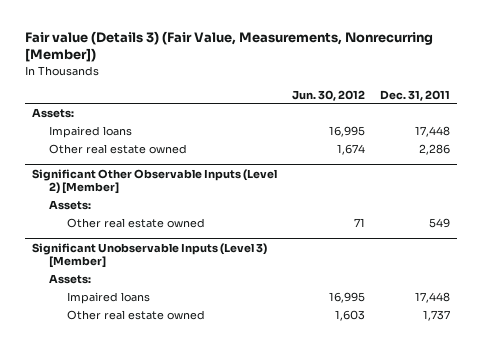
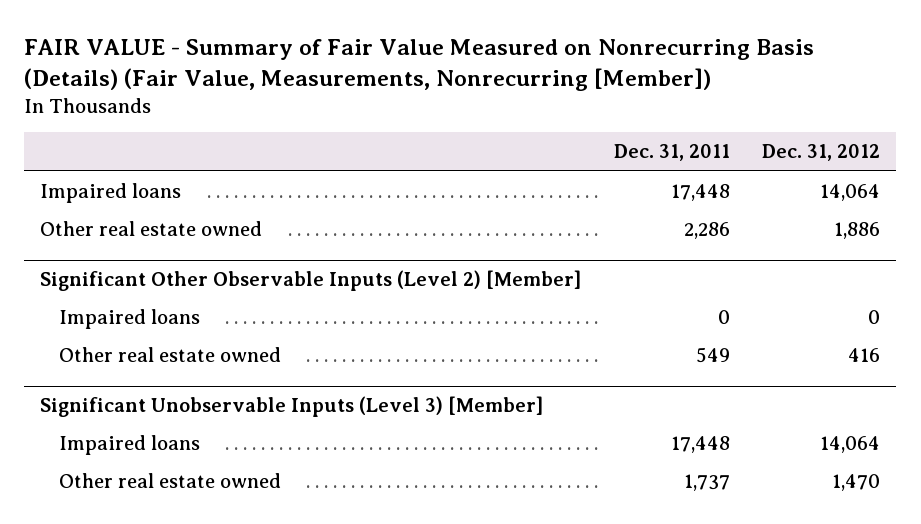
[24,31,433,63] Fair value (Details 3) (Fair Value, Measurements, Nonrecurring [Member]) -> [24,39,815,91] FAIR VALUE - Summary of Fair Value Measured on Nonrecurring Basis (Details) (Fair Value, Measurements, Nonrecurring [Member])
[291,89,365,101] Jun. 30, 2012 -> none
none -> [762,144,881,162] Dec. 31, 2012
[32,107,75,118] Assets: -> none
[49,199,92,210] Assets: -> none
none -> [59,308,201,329] Impaired loans
[49,273,92,284] Assets: -> none

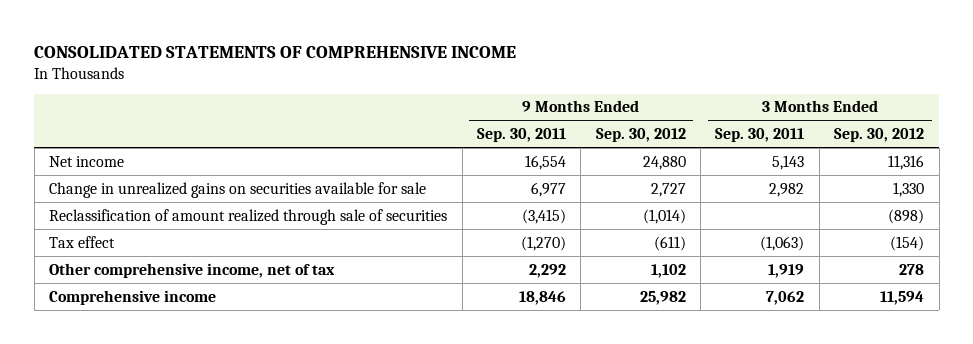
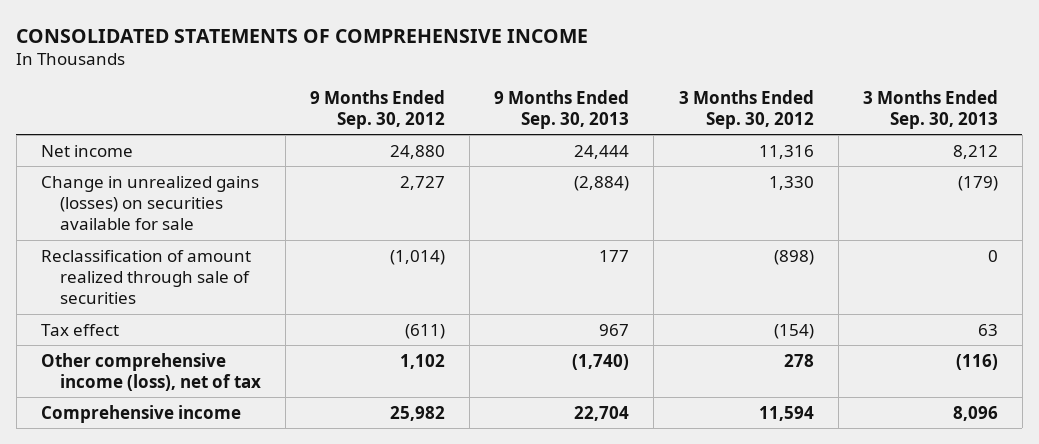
[476,127,566,142] Sep. 30, 2011 -> none
[715,127,805,142] Sep. 30, 2011 -> none
none -> [494,89,630,129] 9 Months Ended Sep. 30, 2013
none -> [862,89,998,129] 3 Months Ended Sep. 30, 2013
[49,181,427,198] Change in unrealized gains on securities available for sale -> [41,175,260,231] Change in unrealized gains (losses) on securities available for sale
[49,262,336,278] Other comprehensive income, net of tax -> [41,352,262,391] Other comprehensive income (loss), net of tax

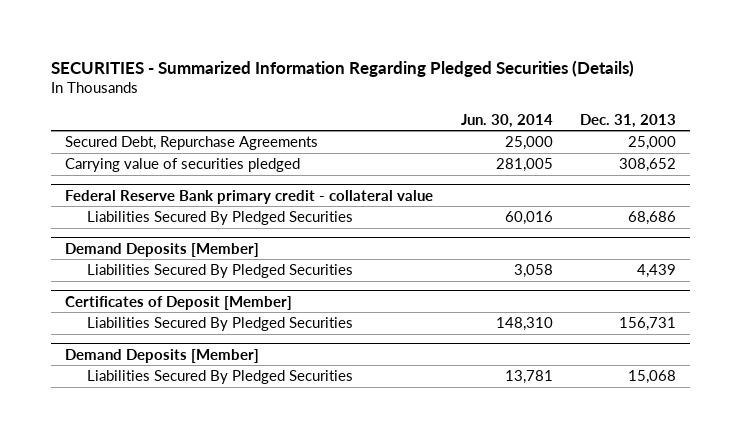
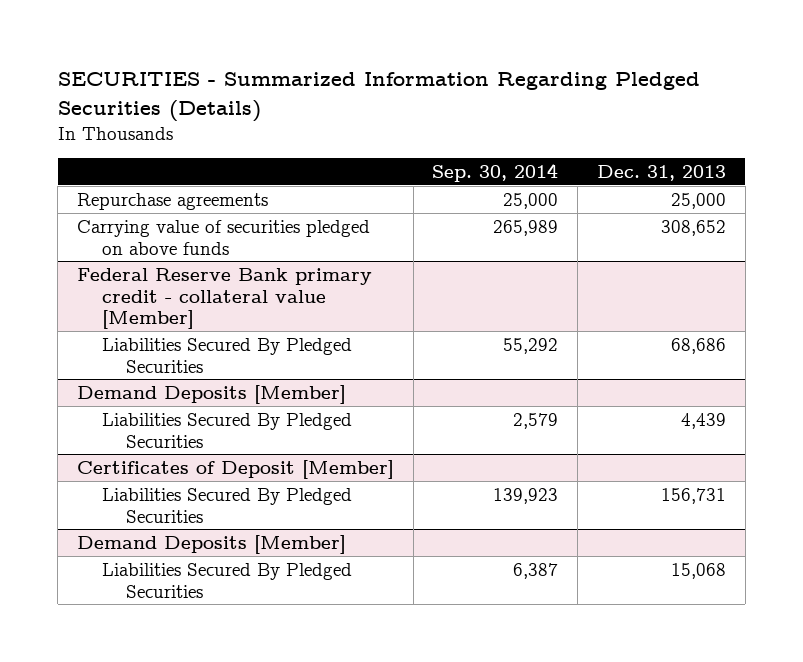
[460,113,553,128] Jun. 30, 2014 -> none
none -> [432,162,559,182] Sep. 30, 2014
[64,136,318,151] Secured Debt, Repurchase Agreements -> [77,192,269,210] Repurchase agreements
[64,158,300,173] Carrying value of securities pledged -> [77,219,371,255] Carrying value of securities pledged on above funds
[64,189,433,204] Federal Reserve Bank primary credit - collateral value -> [77,267,373,330] Federal Reserve Bank primary credit - collateral value [Member]

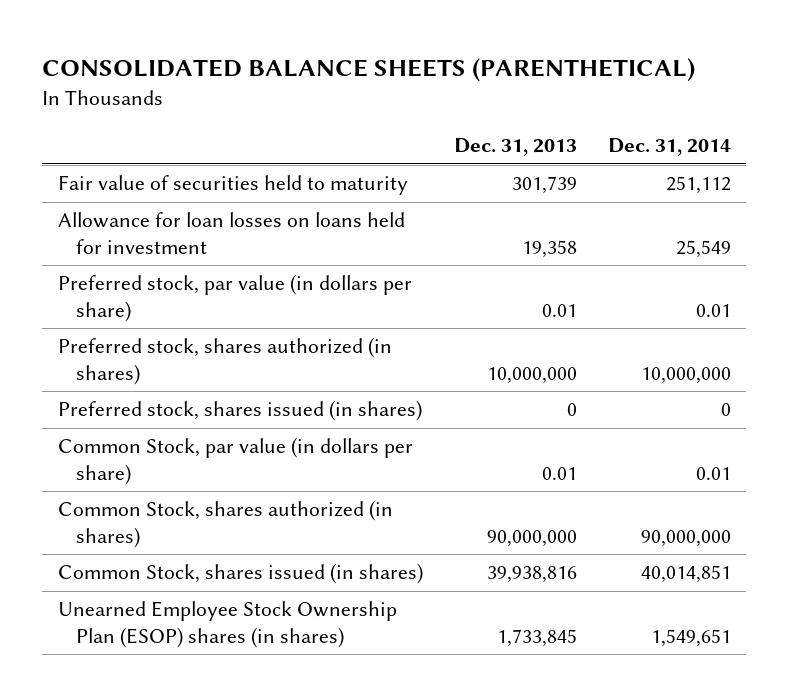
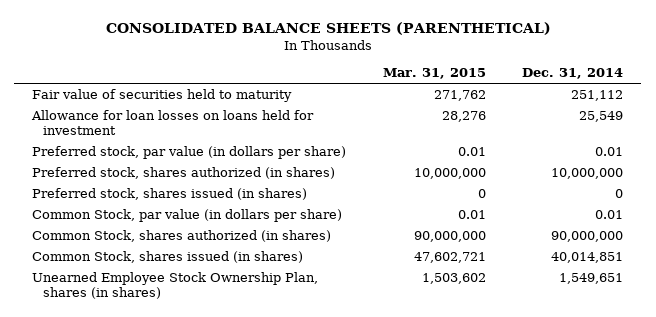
[453,138,577,157] Dec. 31, 2013 -> none
none -> [382,68,486,80] Mar. 31, 2015
[57,601,397,648] Unearned Employee Stock Ownership Plan (ESOP) shares (in shares) -> [32,271,319,299] Unearned Employee Stock Ownership Plan, shares (in shares)

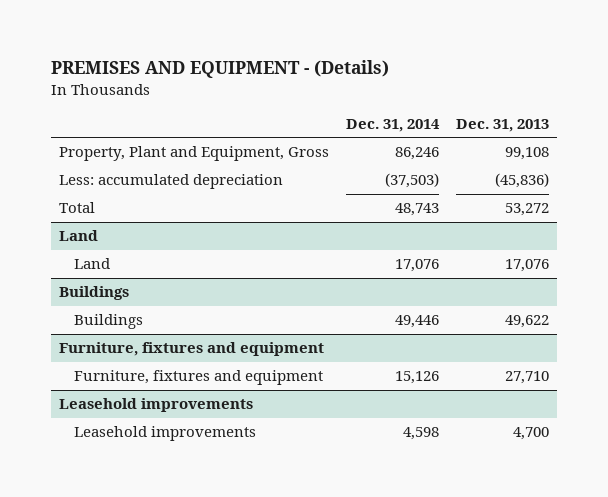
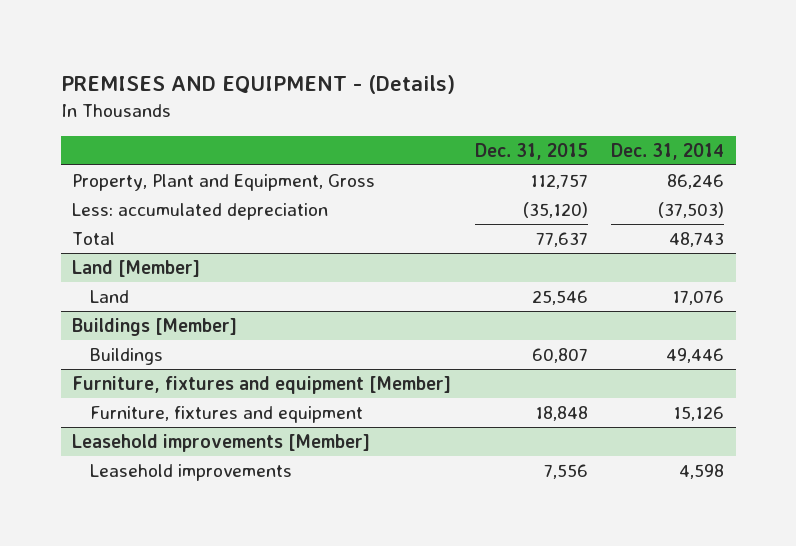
[455,119,549,133] Dec. 31, 2013 -> none
none -> [474,142,588,160] Dec. 31, 2015
[59,230,99,242] Land -> [72,260,201,278] Land [Member]
[59,286,130,301] Buildings -> [72,318,238,337] Buildings [Member]
[59,342,325,357] Furniture, fixtures and equipment -> [72,376,452,395] Furniture, fixtures and equipment [Member]
[59,398,254,413] Leasehold improvements -> [72,434,371,453] Leasehold improvements [Member]

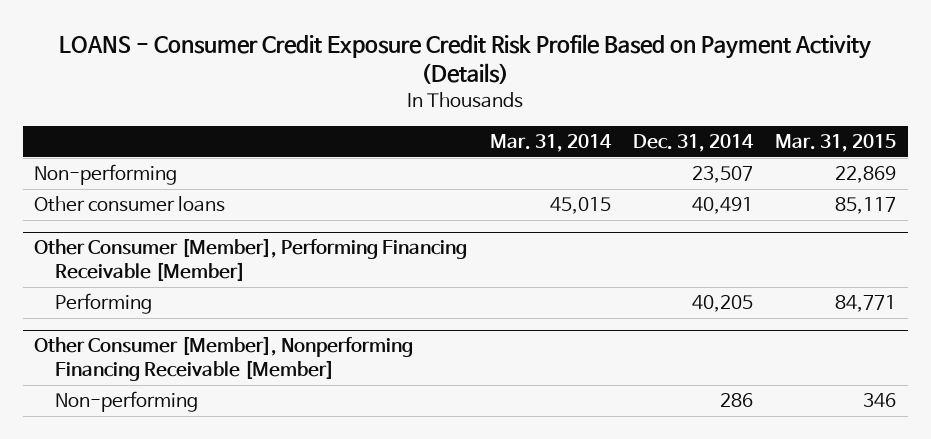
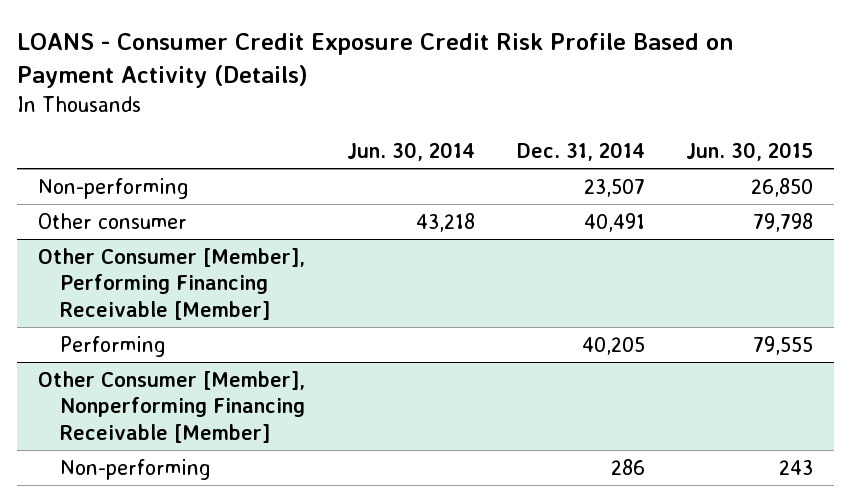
[489,133,612,152] Mar. 31, 2014 -> none
[775,133,897,152] Mar. 31, 2015 -> none
none -> [346,141,475,161] Jun. 30, 2014
none -> [686,141,814,161] Jun. 30, 2015
[34,196,226,213] Other consumer loans -> [38,212,188,229] Other consumer

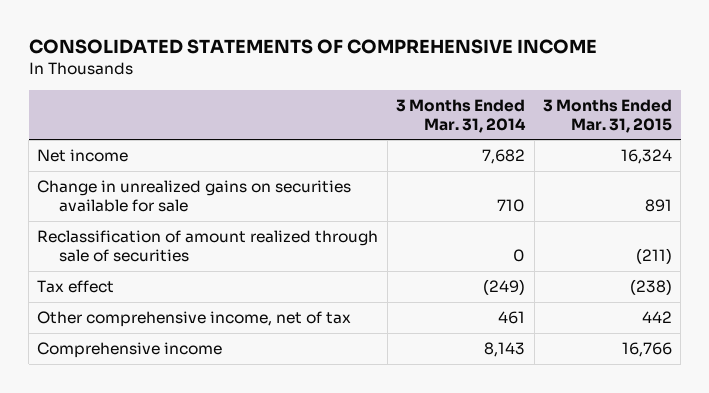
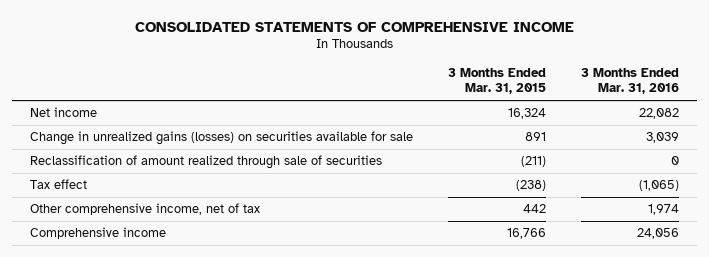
[396,98,527,133] 3 Months Ended Mar. 31, 2014 -> none
none -> [581,68,680,95] 3 Months Ended Mar. 31, 2016
[37,180,352,212] Change in unrealized gains on securities available for sale -> [29,131,413,146] Change in unrealized gains (losses) on securities available for sale

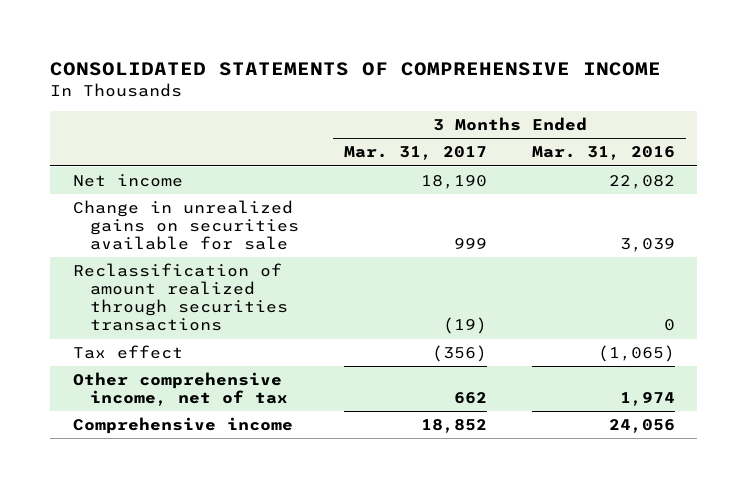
[448,68,547,95] 3 Months Ended Mar. 31, 2015 -> none
none -> [344,146,488,161] Mar. 31, 2017
[29,131,413,146] Change in unrealized gains (losses) on securities available for sale -> [72,200,300,251] Change in unrealized gains on securities available for sale
[29,155,382,170] Reclassification of amount realized through sale of securities -> [72,263,289,332] Reclassification of amount realized through securities transactions

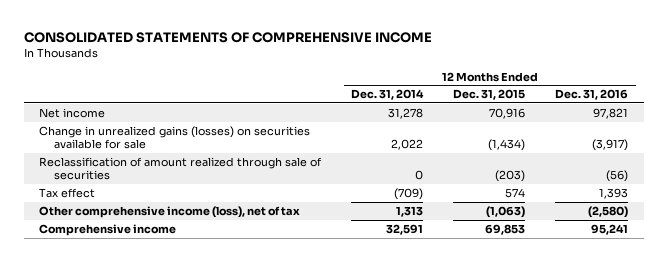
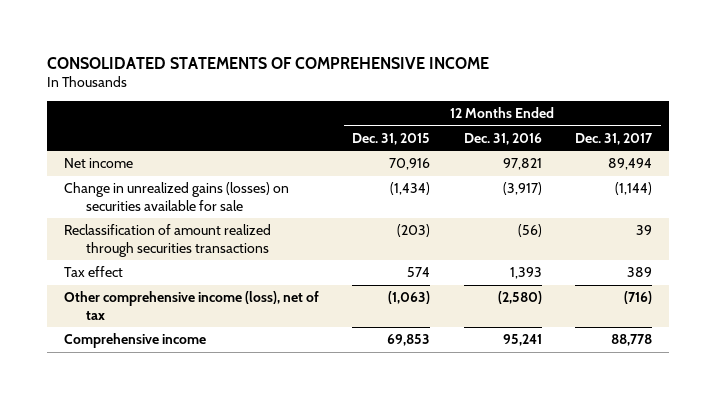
[351,89,425,101] Dec. 31, 2014 -> none
none -> [575,132,654,145] Dec. 31, 2017
[39,156,323,181] Reclassification of amount realized through sale of securities -> [64,224,272,257] Reclassification of amount realized through securities transactions

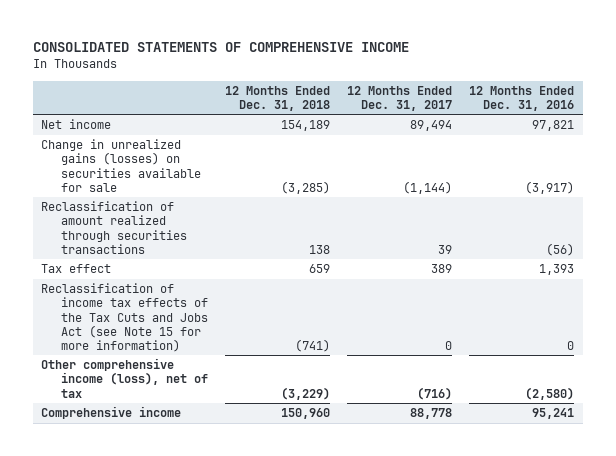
[352,132,431,145] Dec. 31, 2015 -> none
none -> [224,85,330,112] 12 Months Ended Dec. 31, 2018
none -> [41,283,208,352] Reclassification of income tax effects of the Tax Cuts and Jobs Act (see Note 15 for more information)

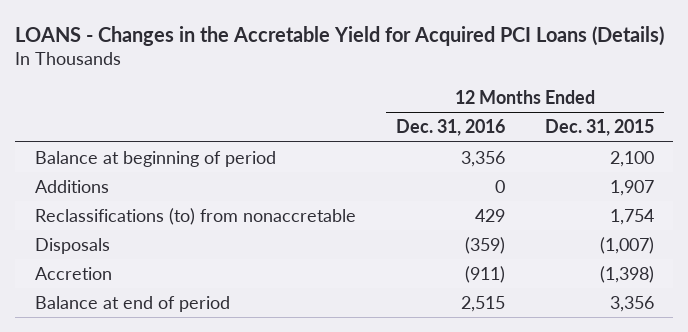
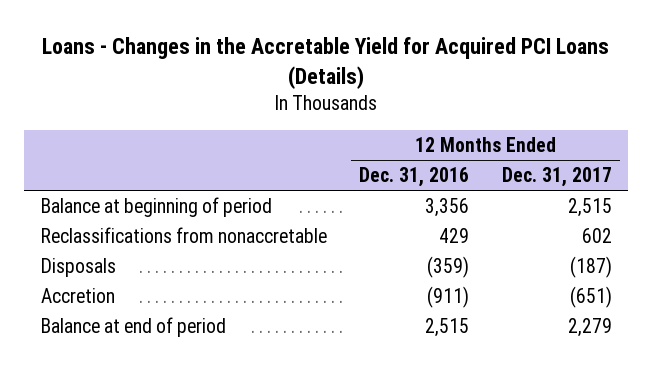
[14,25,664,46] LOANS - Changes in the Accretable Yield for Acquired PCI Loans (Details) -> [42,37,610,90] Loans - Changes in the Accretable Yield for Acquired PCI Loans (Details)
[544,119,654,137] Dec. 31, 2015 -> none
none -> [501,167,612,188] Dec. 31, 2017
[34,179,109,193] Additions -> none
[34,207,356,225] Reclassifications (to) from nonaccretable -> [40,227,327,244] Reclassifications from nonaccretable

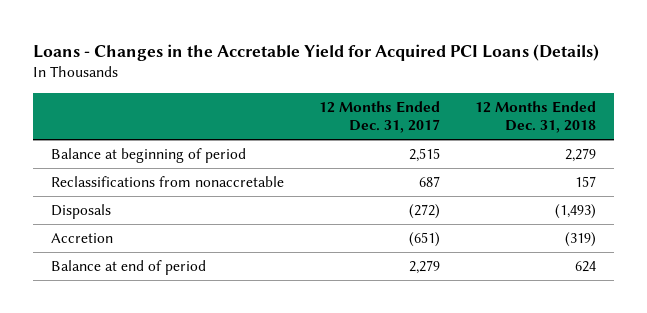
[359,167,470,188] Dec. 31, 2016 -> none
none -> [475,100,597,133] 12 Months Ended Dec. 31, 2018
[581,228,612,244] 602 -> [418,176,440,188] 687
[569,256,612,279] (187) -> [408,204,440,220] (272)

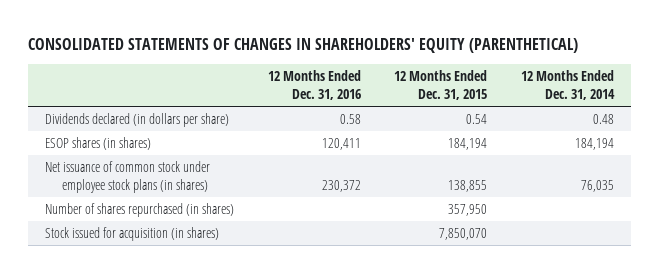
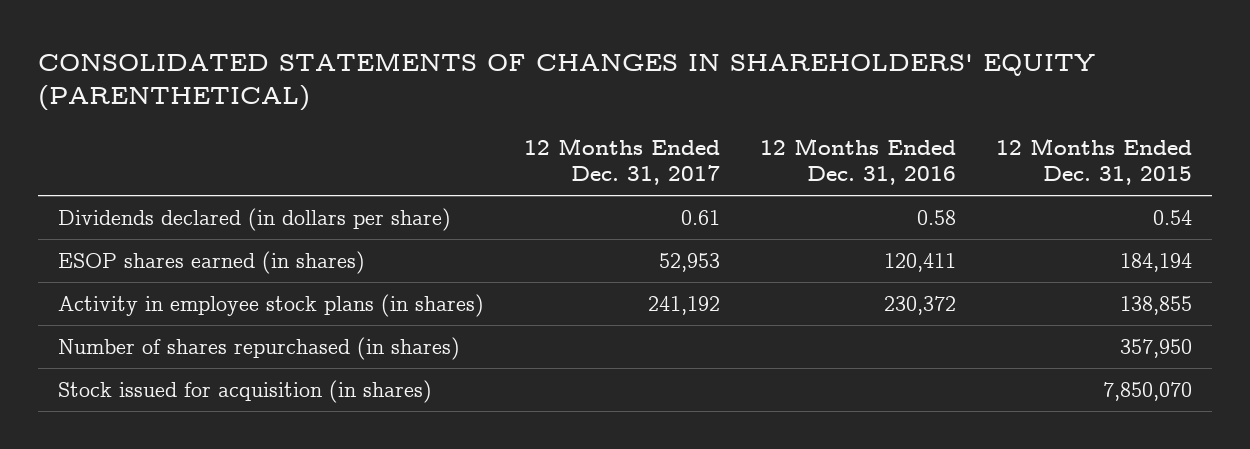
[521,69,616,101] 12 Months Ended Dec. 31, 2014 -> none
none -> [523,137,720,186] 12 Months Ended Dec. 31, 2017
[44,136,151,150] ESOP shares (in shares) -> [57,250,365,274] ESOP shares earned (in shares)
[44,160,210,194] Net issuance of common stock under employee stock plans (in shares) -> [57,293,484,317] Activity in employee stock plans (in shares)

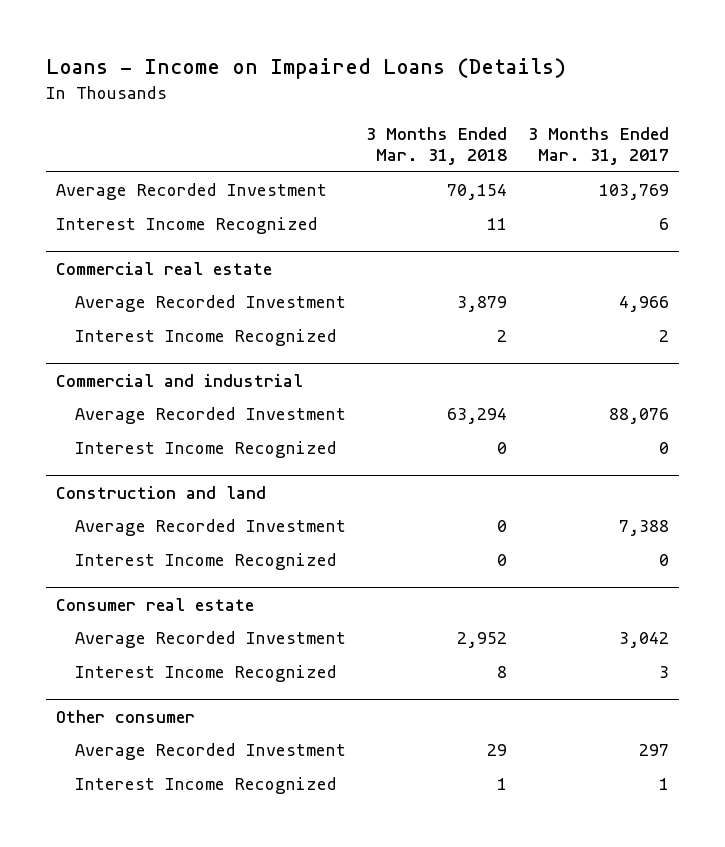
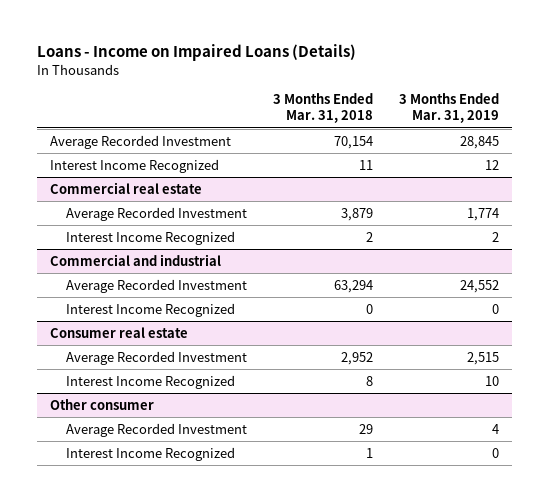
[528,126,670,166] 3 Months Ended Mar. 31, 2017 -> none
none -> [398,93,499,124] 3 Months Ended Mar. 31, 2019
[56,485,267,499] Construction and land -> none
[74,519,346,537] Average Recorded Investment -> none
[74,553,337,571] Interest Income Recognized -> none

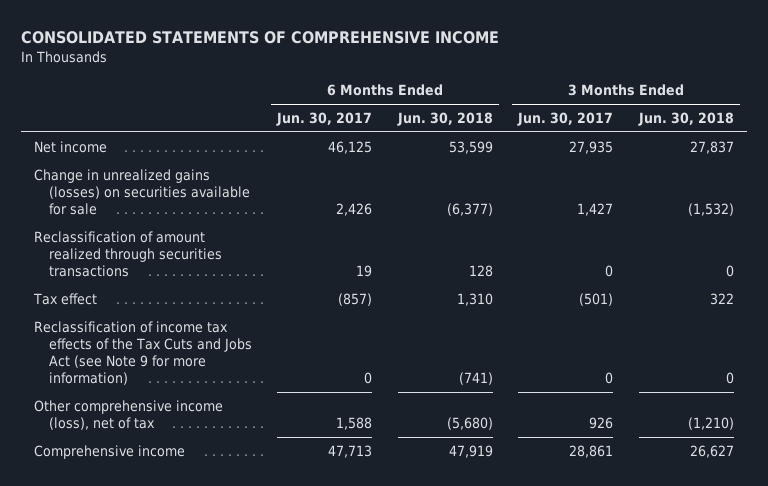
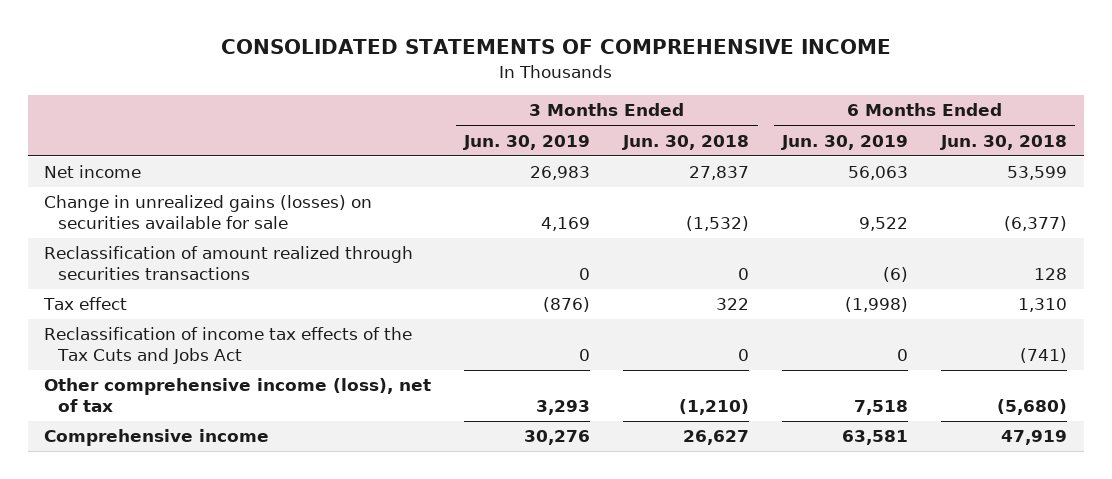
[276,112,373,127] Jun. 30, 2017 -> none
[517,112,614,127] Jun. 30, 2017 -> none
none -> [463,134,591,150] Jun. 30, 2019
none -> [781,134,909,150] Jun. 30, 2019
[33,321,252,385] Reclassification of income tax effects of the Tax Cuts and Jobs Act (see Note 9 for more information) -> [44,327,413,365] Reclassification of income tax effects of the Tax Cuts and Jobs Act

